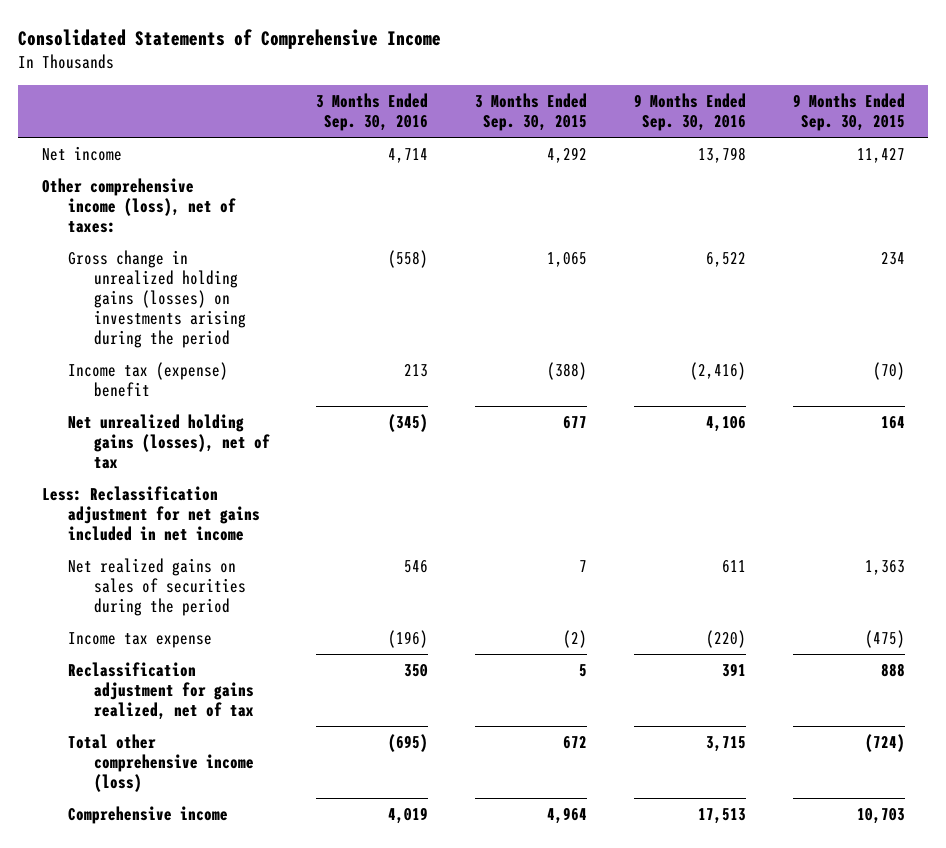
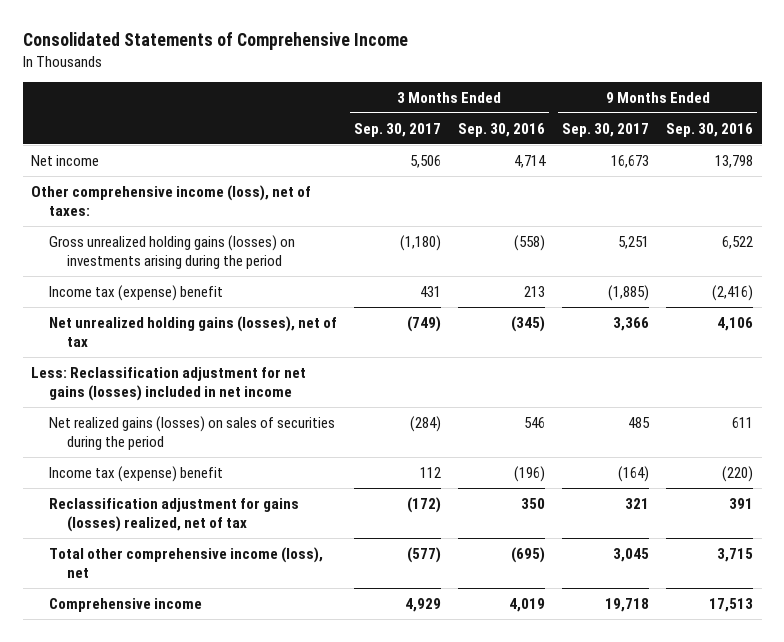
[475,93,588,132] 3 Months Ended Sep. 30, 2015 -> none
[792,93,905,132] 9 Months Ended Sep. 30, 2015 -> none
none -> [353,122,441,137] Sep. 30, 2017
none -> [562,122,650,137] Sep. 30, 2017
[67,249,246,349] Gross change in unrealized holding gains (losses) on investments arising during the period -> [48,234,295,269] Gross unrealized holding gains (losses) on investments arising during the period
[41,485,260,542] Less: Reclassification adjustment for net gains included in net income -> [31,366,307,401] Less: Reclassification adjustment for net gains (losses) included in net income
[67,557,246,617] Net realized gains on sales of securities during the period -> [48,415,335,450] Net realized gains (losses) on sales of securities during the period
[67,631,212,648] Income tax expense -> [48,465,223,482] Income tax (expense) benefit
[67,661,254,721] Reclassification adjustment for gains realized, net of tax -> [48,497,299,532] Reclassification adjustment for gains (losses) realized, net of tax
[67,733,254,793] Total other comprehensive income (loss) -> [48,546,323,578] Total other comprehensive income (loss), net

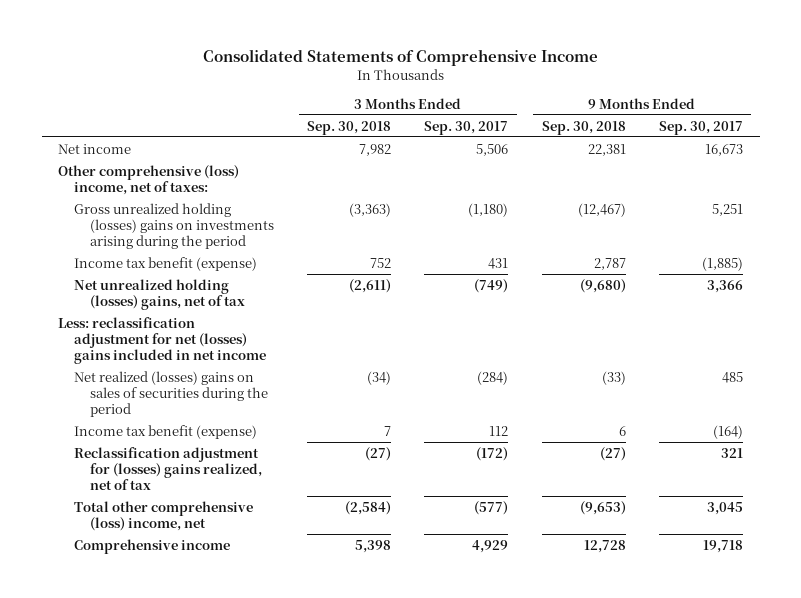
[457,122,545,137] Sep. 30, 2016 -> none
[666,122,754,137] Sep. 30, 2016 -> none
none -> [307,120,392,135] Sep. 30, 2018
none -> [541,120,626,135] Sep. 30, 2018
[31,184,312,216] Other comprehensive income (loss), net of taxes: -> [58,164,240,195] Other comprehensive (loss) income, net of taxes:
[48,234,295,269] Gross unrealized holding gains (losses) on investments arising during the period -> [74,202,274,250] Gross unrealized holding (losses) gains on investments arising during the period
[48,284,223,301] Income tax (expense) benefit -> [74,256,258,271] Income tax benefit (expense)
[48,315,337,347] Net unrealized holding gains (losses), net of tax -> [74,278,245,310] Net unrealized holding (losses) gains, net of tax
[31,366,307,401] Less: Reclassification adjustment for net gains (losses) included in net income -> [58,316,267,365] Less: reclassification adjustment for net (losses) gains included in net income
[48,415,335,450] Net realized gains (losses) on sales of securities during the period -> [74,370,268,418] Net realized (losses) gains on sales of securities during the period
[48,465,223,482] Income tax (expense) benefit -> [74,424,258,439] Income tax benefit (expense)
[48,497,299,532] Reclassification adjustment for gains (losses) realized, net of tax -> [74,446,262,491] Reclassification adjustment for (losses) gains realized, net of tax
[48,546,323,578] Total other comprehensive income (loss), net -> [74,500,254,531] Total other comprehensive (loss) income, net

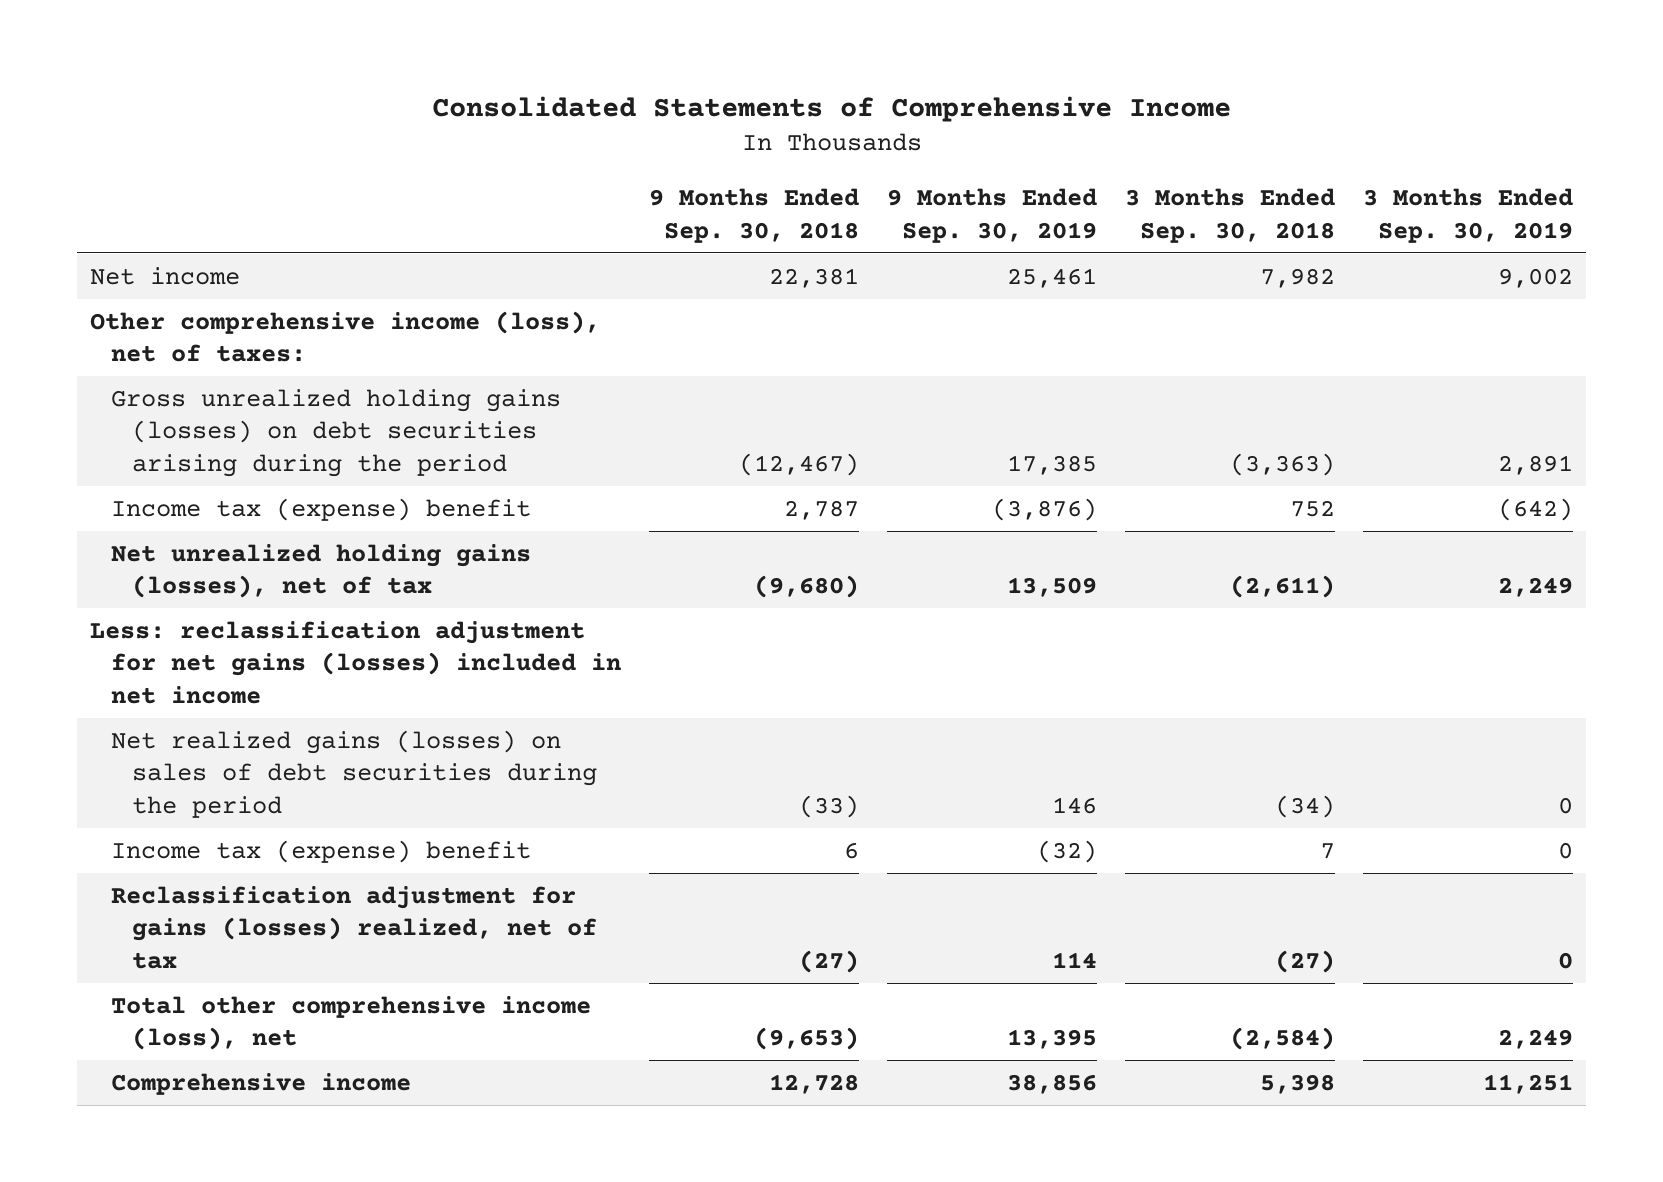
[424,120,509,135] Sep. 30, 2017 -> none
[659,120,744,135] Sep. 30, 2017 -> none
none -> [887,188,1098,243] 9 Months Ended Sep. 30, 2019
none -> [1362,188,1573,243] 3 Months Ended Sep. 30, 2019
[58,164,240,195] Other comprehensive (loss) income, net of taxes: -> [90,310,601,363] Other comprehensive income (loss), net of taxes:
[74,202,274,250] Gross unrealized holding (losses) gains on investments arising during the period -> [111,388,562,477] Gross unrealized holding gains (losses) on debt securities arising during the period
[74,256,258,271] Income tax benefit (expense) -> [111,497,532,521] Income tax (expense) benefit
[74,278,245,310] Net unrealized holding (losses) gains, net of tax -> [111,543,532,599] Net unrealized holding gains (losses), net of tax
[58,316,267,365] Less: reclassification adjustment for net (losses) gains included in net income -> [90,620,622,704] Less: reclassification adjustment for net gains (losses) included in net income
[74,370,268,418] Net realized (losses) gains on sales of securities during the period -> [111,729,598,818] Net realized gains (losses) on sales of debt securities during the period
[74,424,258,439] Income tax benefit (expense) -> [111,839,532,863] Income tax (expense) benefit
[74,446,262,491] Reclassification adjustment for (losses) gains realized, net of tax -> [111,885,598,969] Reclassification adjustment for gains (losses) realized, net of tax
[74,500,254,531] Total other comprehensive (loss) income, net -> [111,995,592,1051] Total other comprehensive income (loss), net

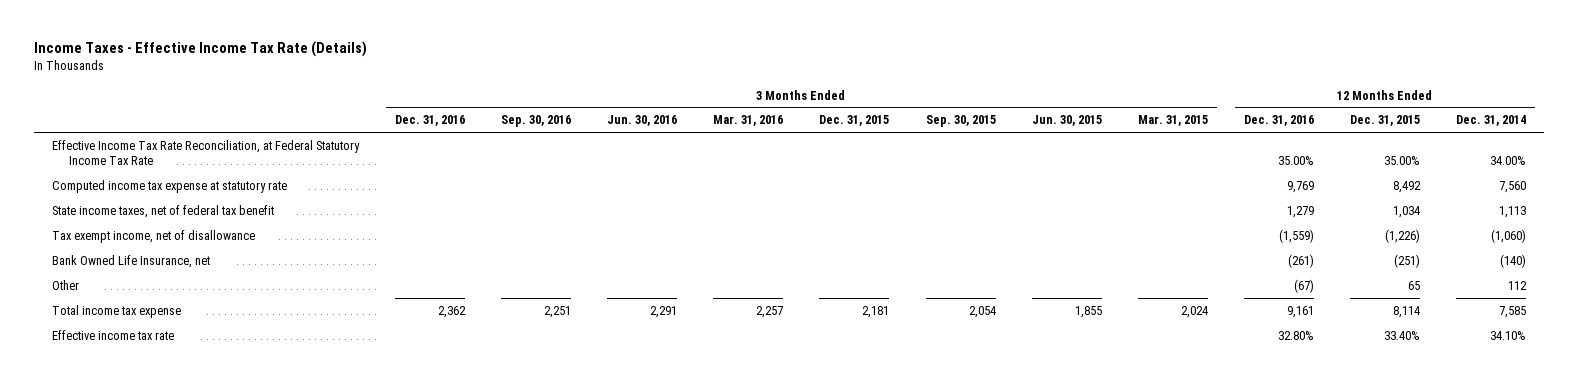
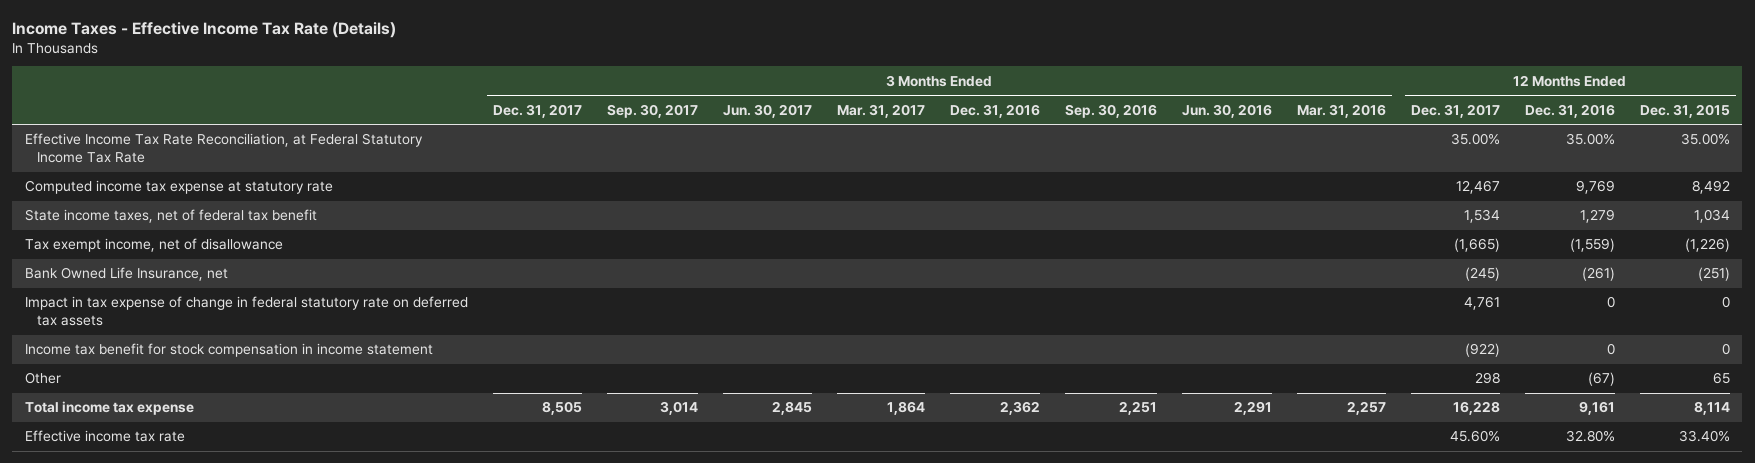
[819,115,890,127] Dec. 31, 2015 -> none
[925,115,996,128] Sep. 30, 2015 -> none
[1031,115,1102,127] Jun. 30, 2015 -> none
[1137,115,1208,127] Mar. 31, 2015 -> none
[1456,115,1527,127] Dec. 31, 2014 -> none
none -> [492,103,582,118] Dec. 31, 2017
none -> [606,103,698,118] Sep. 30, 2017
none -> [722,103,812,118] Jun. 30, 2017
none -> [836,103,925,118] Mar. 31, 2017
none -> [1410,103,1500,118] Dec. 31, 2017
none -> [24,296,468,327] Impact in tax expense of change in federal statutory rate on deferred tax assets
none -> [24,343,433,358] Income tax benefit for stock compensation in income statement

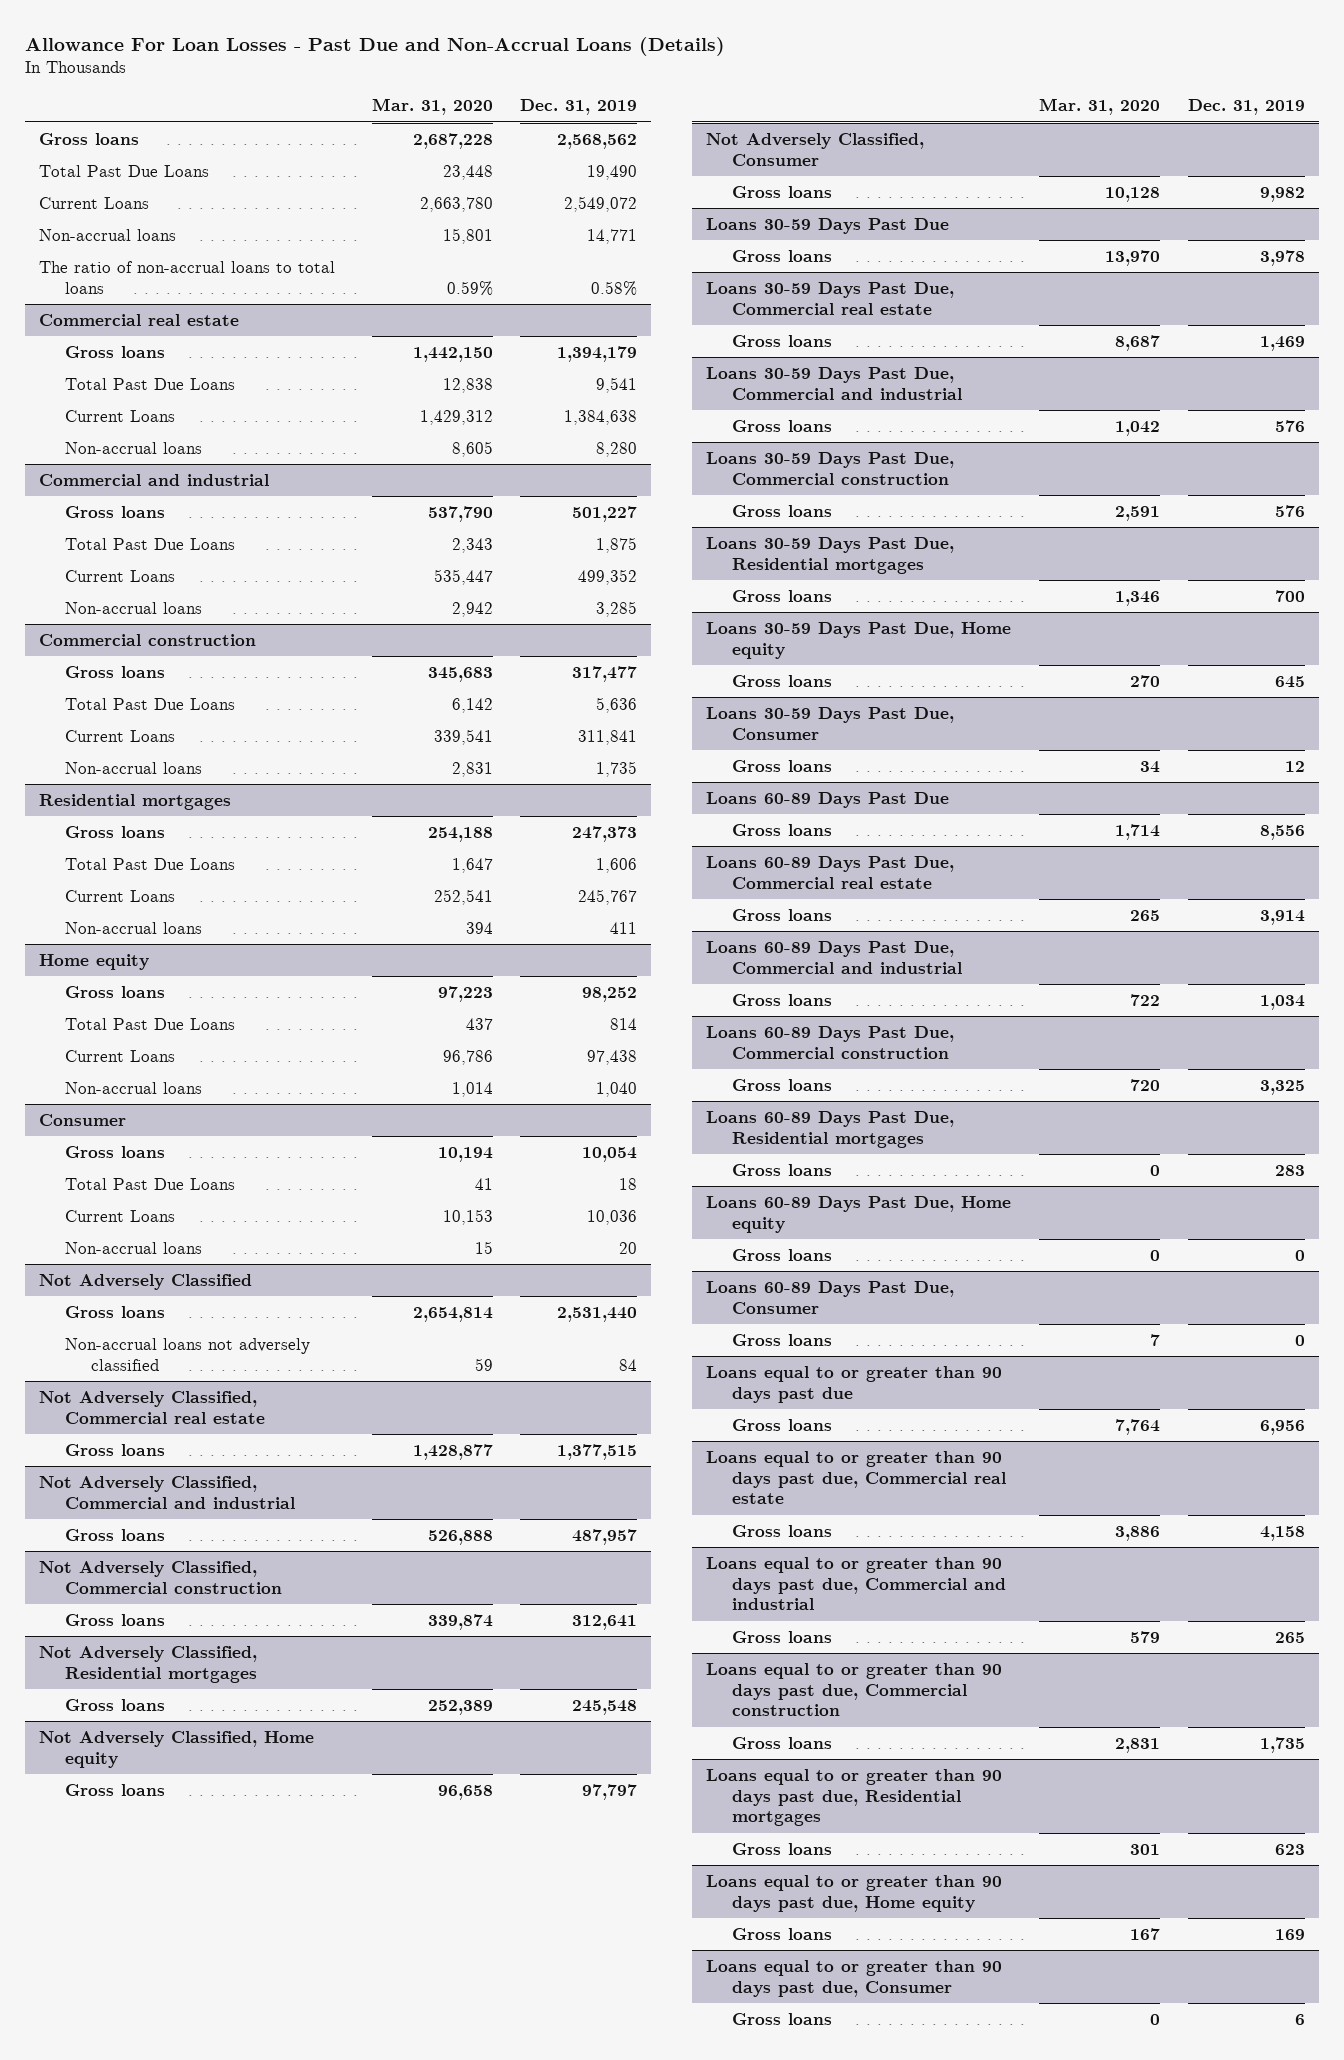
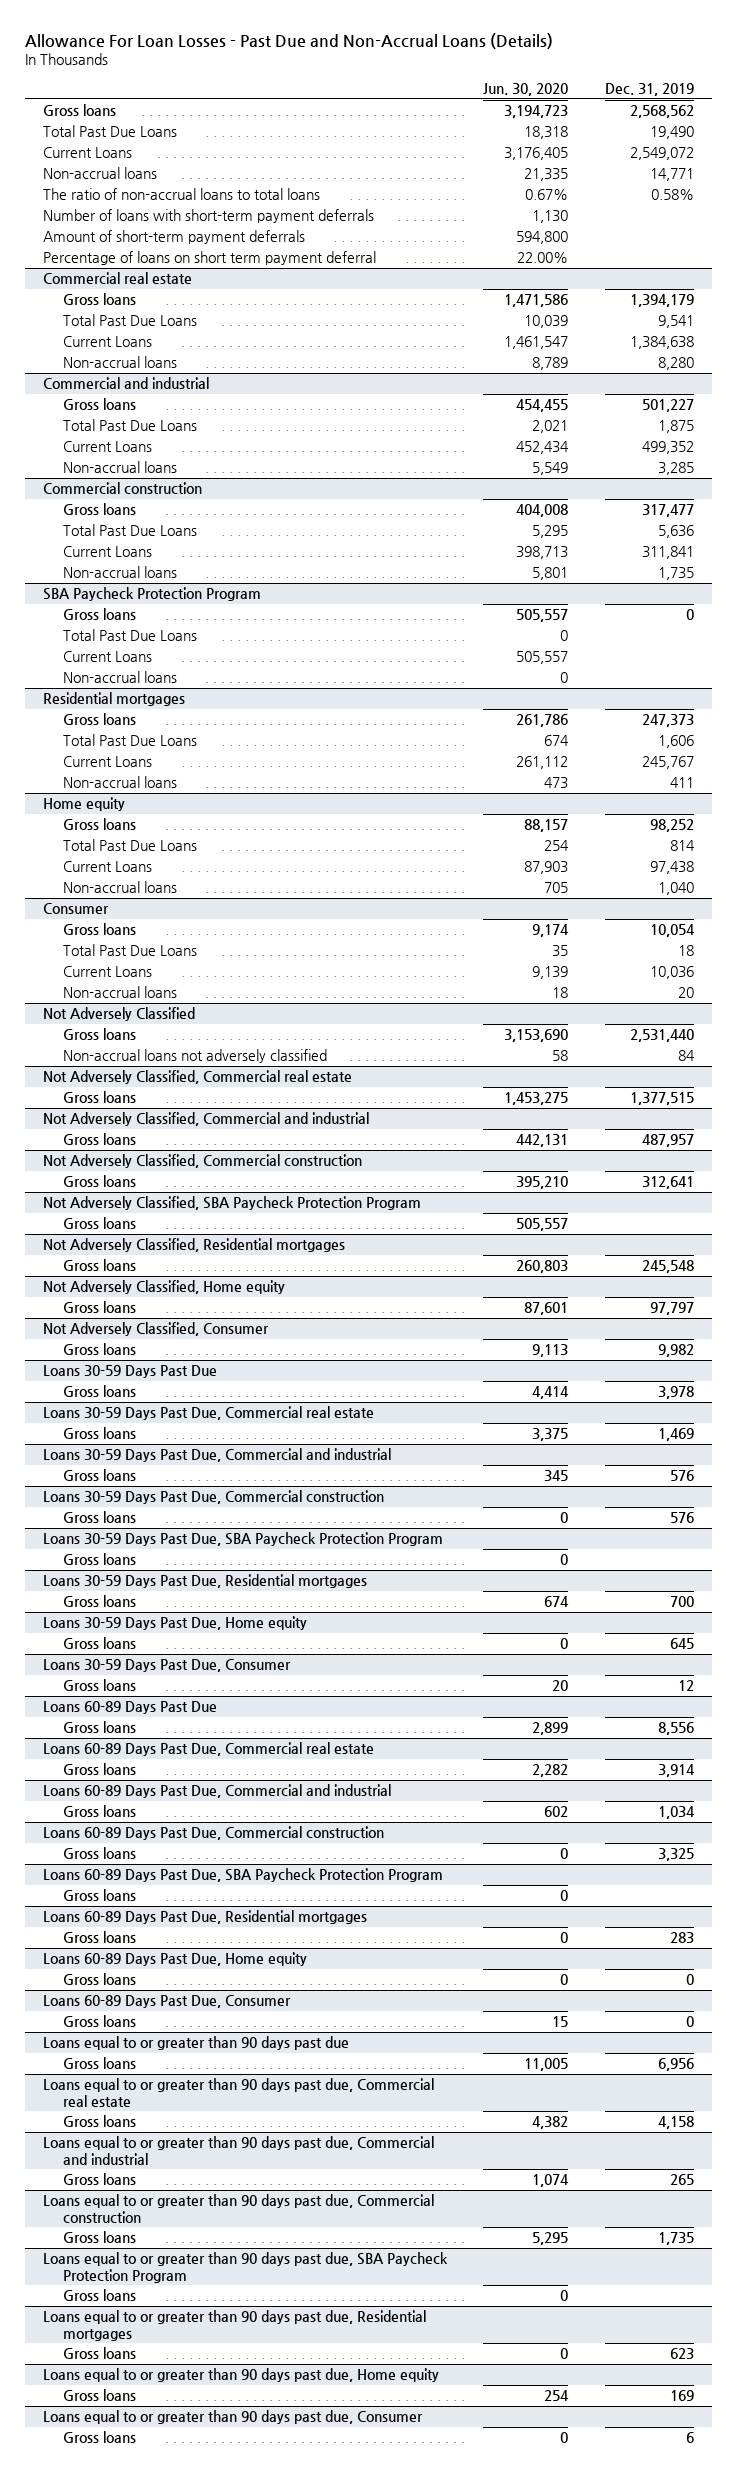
[371,98,493,116] Mar. 31, 2020 -> none
none -> [483,82,569,96] Jun. 30, 2020
none -> [43,209,375,224] Number of loans with short-term payment deferrals
none -> [43,230,306,245] Amount of short-term payment deferrals
none -> [43,251,377,266] Percentage of loans on short term payment deferral
none -> [43,587,262,602] SBA Paycheck Protection Program
none -> [63,608,137,621] Gross loans
none -> [63,629,198,642] Total Past Due Loans
none -> [63,651,153,663] Current Loans
none -> [63,671,178,684] Non-accrual loans
none -> [43,1196,422,1211] Not Adversely Classified, SBA Paycheck Protection Program
none -> [63,1217,137,1230] Gross loans
none -> [43,1532,444,1547] Loans 30-59 Days Past Due, SBA Paycheck Protection Program
none -> [63,1553,137,1566] Gross loans
none -> [43,1868,444,1883] Loans 60-89 Days Past Due, SBA Paycheck Protection Program
none -> [63,1889,137,1902] Gross loans
none -> [43,2252,449,2283] Loans equal to or greater than 90 days past due, SBA Paycheck Protection Program
none -> [63,2289,137,2302] Gross loans

